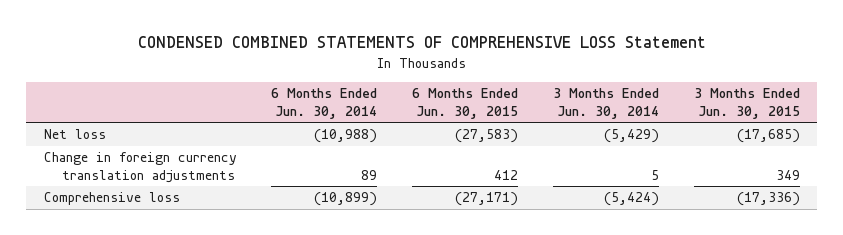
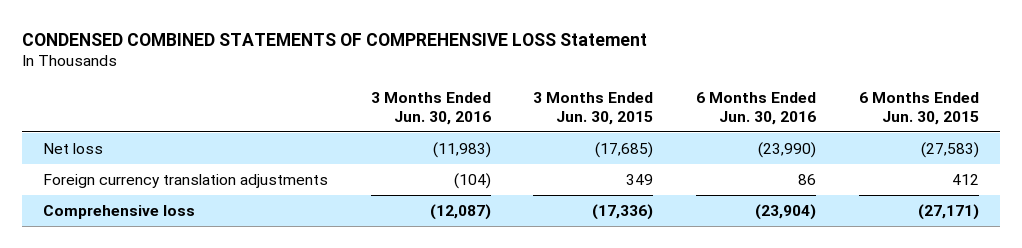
[271,88,378,119] 6 Months Ended Jun. 30, 2014 -> none
[552,88,659,119] 3 Months Ended Jun. 30, 2014 -> none
none -> [370,91,491,125] 3 Months Ended Jun. 30, 2016
none -> [696,91,817,125] 6 Months Ended Jun. 30, 2016
[43,152,237,183] Change in foreign currency translation adjustments -> [43,173,329,188] Foreign currency translation adjustments

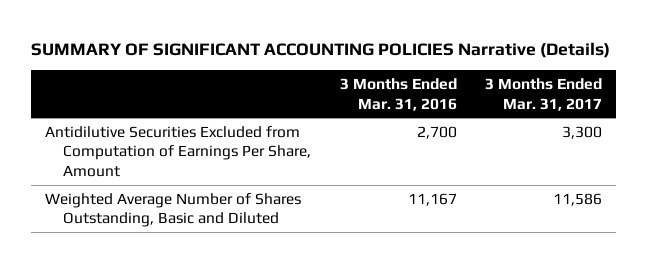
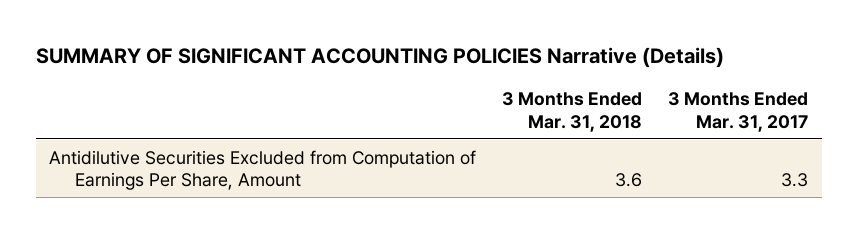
[339,78,457,111] 3 Months Ended Mar. 31, 2016 -> none
none -> [502,92,643,132] 3 Months Ended Mar. 31, 2018
[45,192,302,228] Weighted Average Number of Shares Outstanding, Basic and Diluted -> none
[562,125,603,139] 3,300 -> [781,173,809,188] 3.3

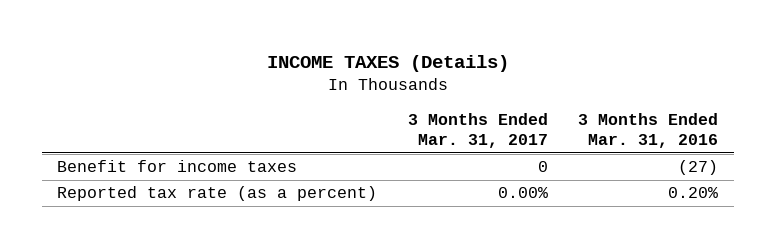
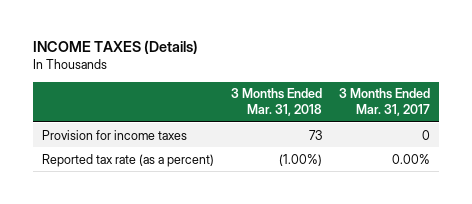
[578,113,719,149] 3 Months Ended Mar. 31, 2016 -> none
none -> [231,88,323,117] 3 Months Ended Mar. 31, 2018
[57,160,298,173] Benefit for income taxes -> [41,129,187,140] Provision for income taxes

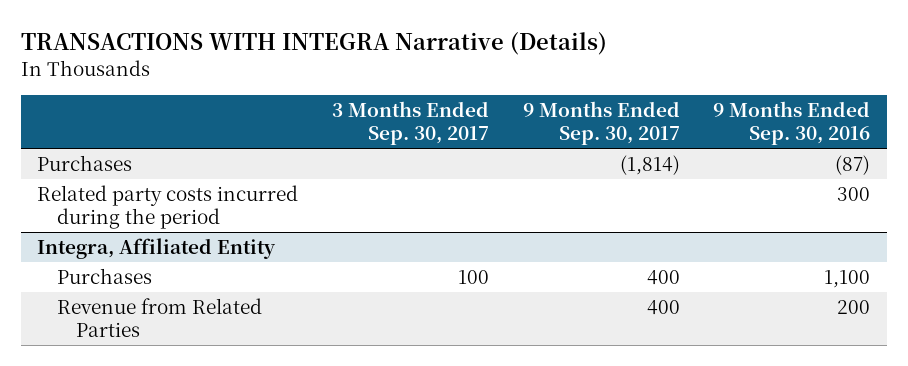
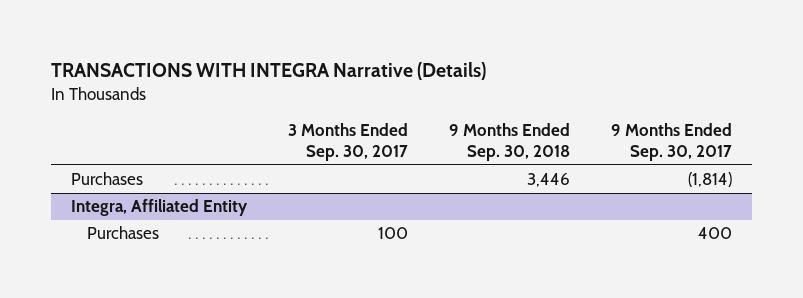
[713,101,871,146] 9 Months Ended Sep. 30, 2016 -> none
none -> [448,123,570,162] 9 Months Ended Sep. 30, 2018
[37,184,299,230] Related party costs incurred during the period -> none
[56,297,262,338] Revenue from Related Parties -> none

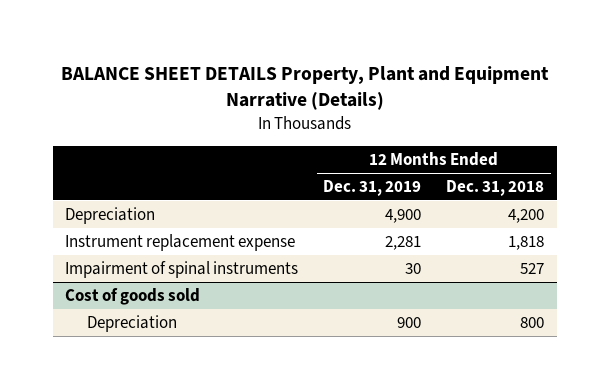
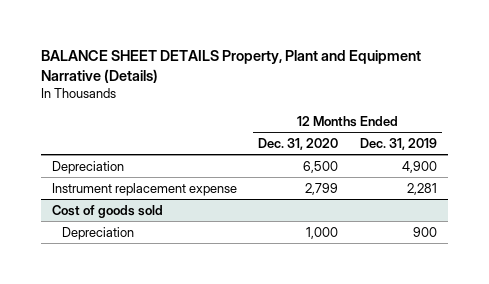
[446,180,545,197] Dec. 31, 2018 -> none
none -> [258,138,339,151] Dec. 31, 2020
[65,260,299,278] Impairment of spinal instruments -> none

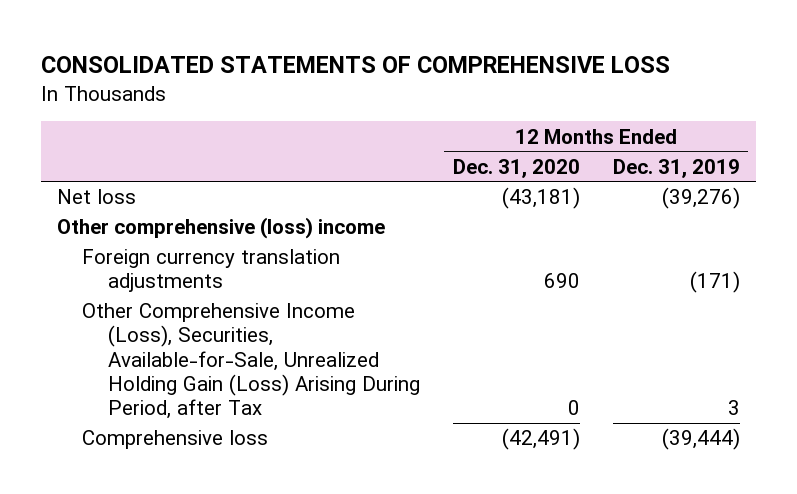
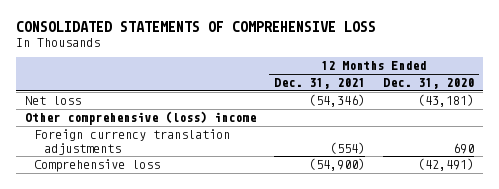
[612,158,740,178] Dec. 31, 2019 -> none
none -> [274,78,366,90] Dec. 31, 2021
[82,303,420,419] Other Comprehensive Income (Loss), Securities, Available-for-Sale, Unrealized Holding Gain (Loss) Arising During Period, after Tax -> none

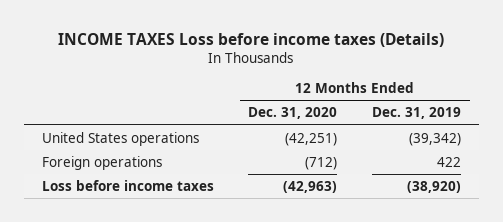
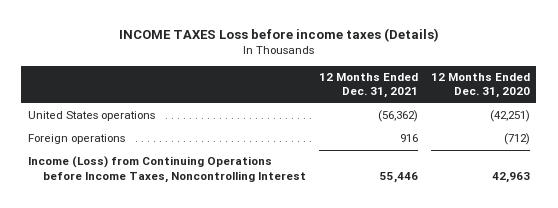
[372,107,462,120] Dec. 31, 2019 -> none
none -> [318,73,418,99] 12 Months Ended Dec. 31, 2021
[41,179,214,191] Loss before income taxes -> none
none -> [27,156,306,183] Income (Loss) from Continuing Operations before Income Taxes, Noncontrolling Interest

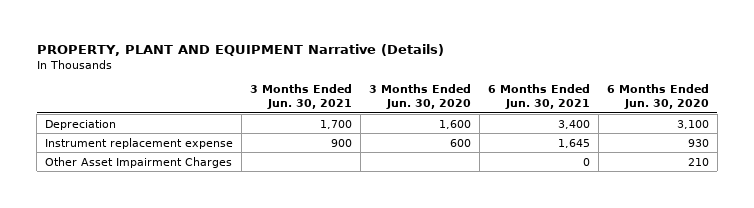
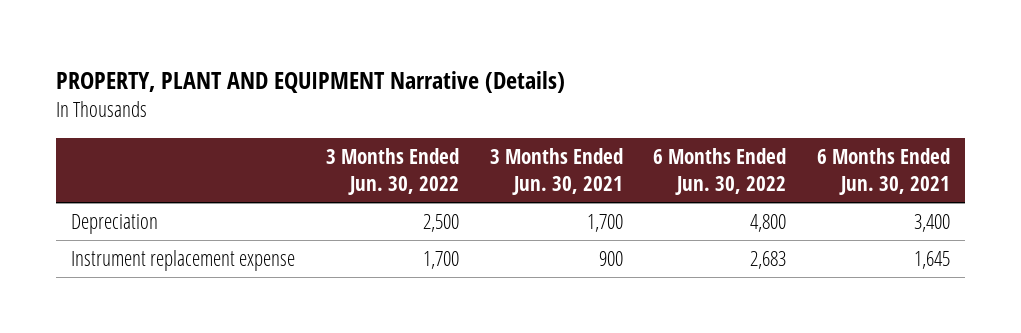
[368,84,471,109] 3 Months Ended Jun. 30, 2020 -> none
[606,84,709,109] 6 Months Ended Jun. 30, 2020 -> none
none -> [325,148,459,196] 3 Months Ended Jun. 30, 2022
none -> [653,148,787,196] 6 Months Ended Jun. 30, 2022
[45,156,233,168] Other Asset Impairment Charges -> none

